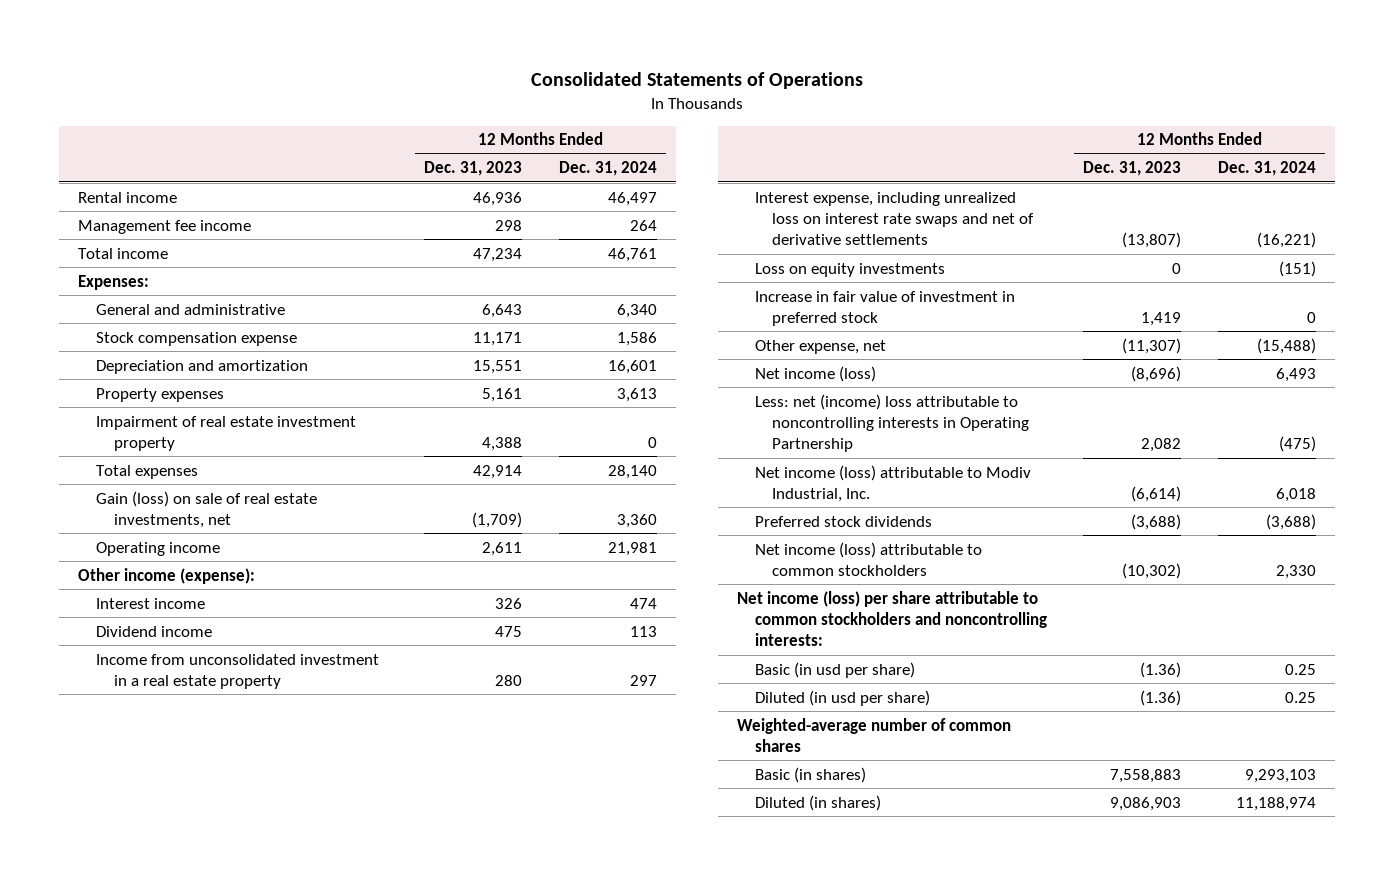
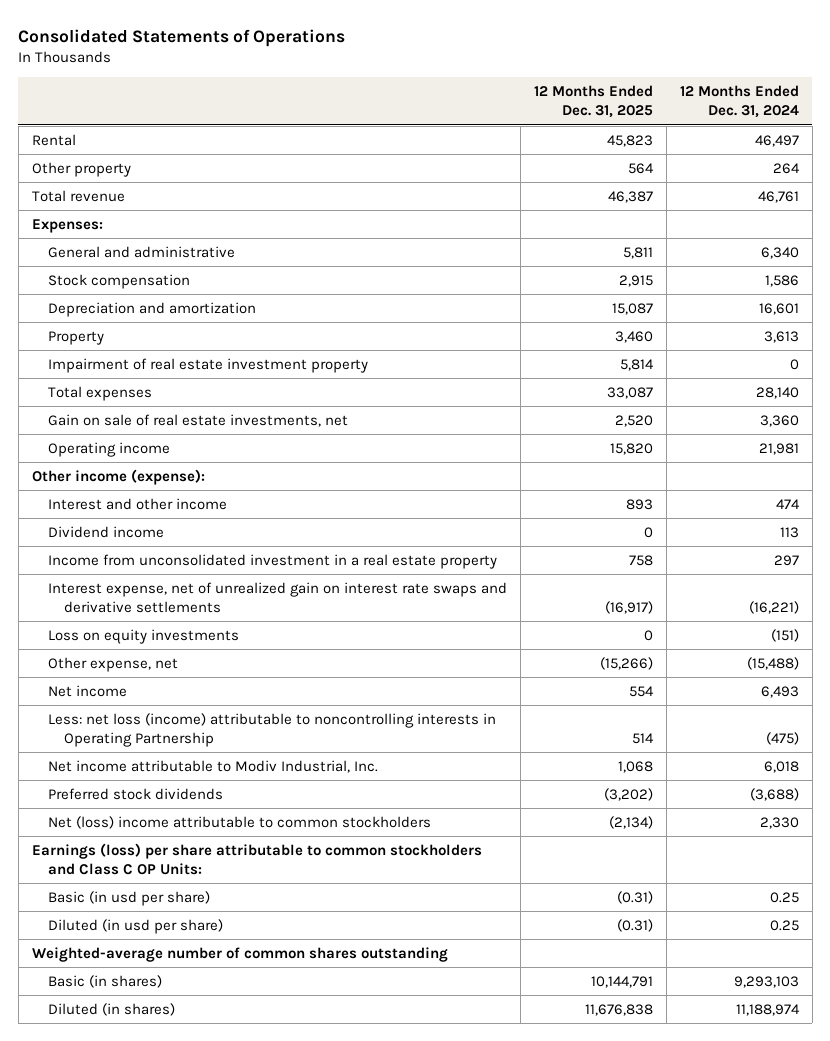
[424,161,523,177] Dec. 31, 2023 -> none
none -> [533,85,653,119] 12 Months Ended Dec. 31, 2025
[77,191,177,203] Rental income -> [31,134,76,147] Rental
[77,219,251,234] Management fee income -> [31,162,131,178] Other property
[77,247,168,259] Total income -> [31,190,125,203] Total revenue
[95,331,297,346] Stock compensation expense -> [47,274,190,290] Stock compensation
[95,387,224,402] Property expenses -> [47,331,104,346] Property
[95,490,317,528] Gain (loss) on sale of real estate investments, net -> [47,414,348,428] Gain on sale of real estate investments, net
[95,597,205,609] Interest income -> [47,498,227,511] Interest and other income
[754,191,1035,246] Interest expense, including unrealized loss on interest rate swaps and net of derivative settlements -> [47,582,507,613] Interest expense, net of unrealized gain on interest rate swaps and derivative settlements
[754,290,1015,326] Increase in fair value of investment in preferred stock -> none
[754,365,876,382] Net income (loss) -> [47,685,127,698] Net income
[754,393,1030,453] Less: net (income) loss attributable to noncontrolling interests in Operating Partnership -> [47,713,496,747] Less: net loss (income) attributable to noncontrolling interests in Operating Partnership
[754,464,1031,502] Net income (loss) attributable to Modiv Industrial, Inc. -> [47,760,378,774] Net income attributable to Modiv Industrial, Inc.
[754,541,982,576] Net income (loss) attributable to common stockholders -> [47,816,431,830] Net (loss) income attributable to common stockholders
[736,590,1047,647] Net income (loss) per share attributable to common stockholders and noncontrolling interests: -> [31,843,482,875] Earnings (loss) per share attributable to common stockholders and Class C OP Units:
[736,717,1011,752] Weighted-average number of common shares -> [31,947,448,963] Weighted-average number of common shares outstanding

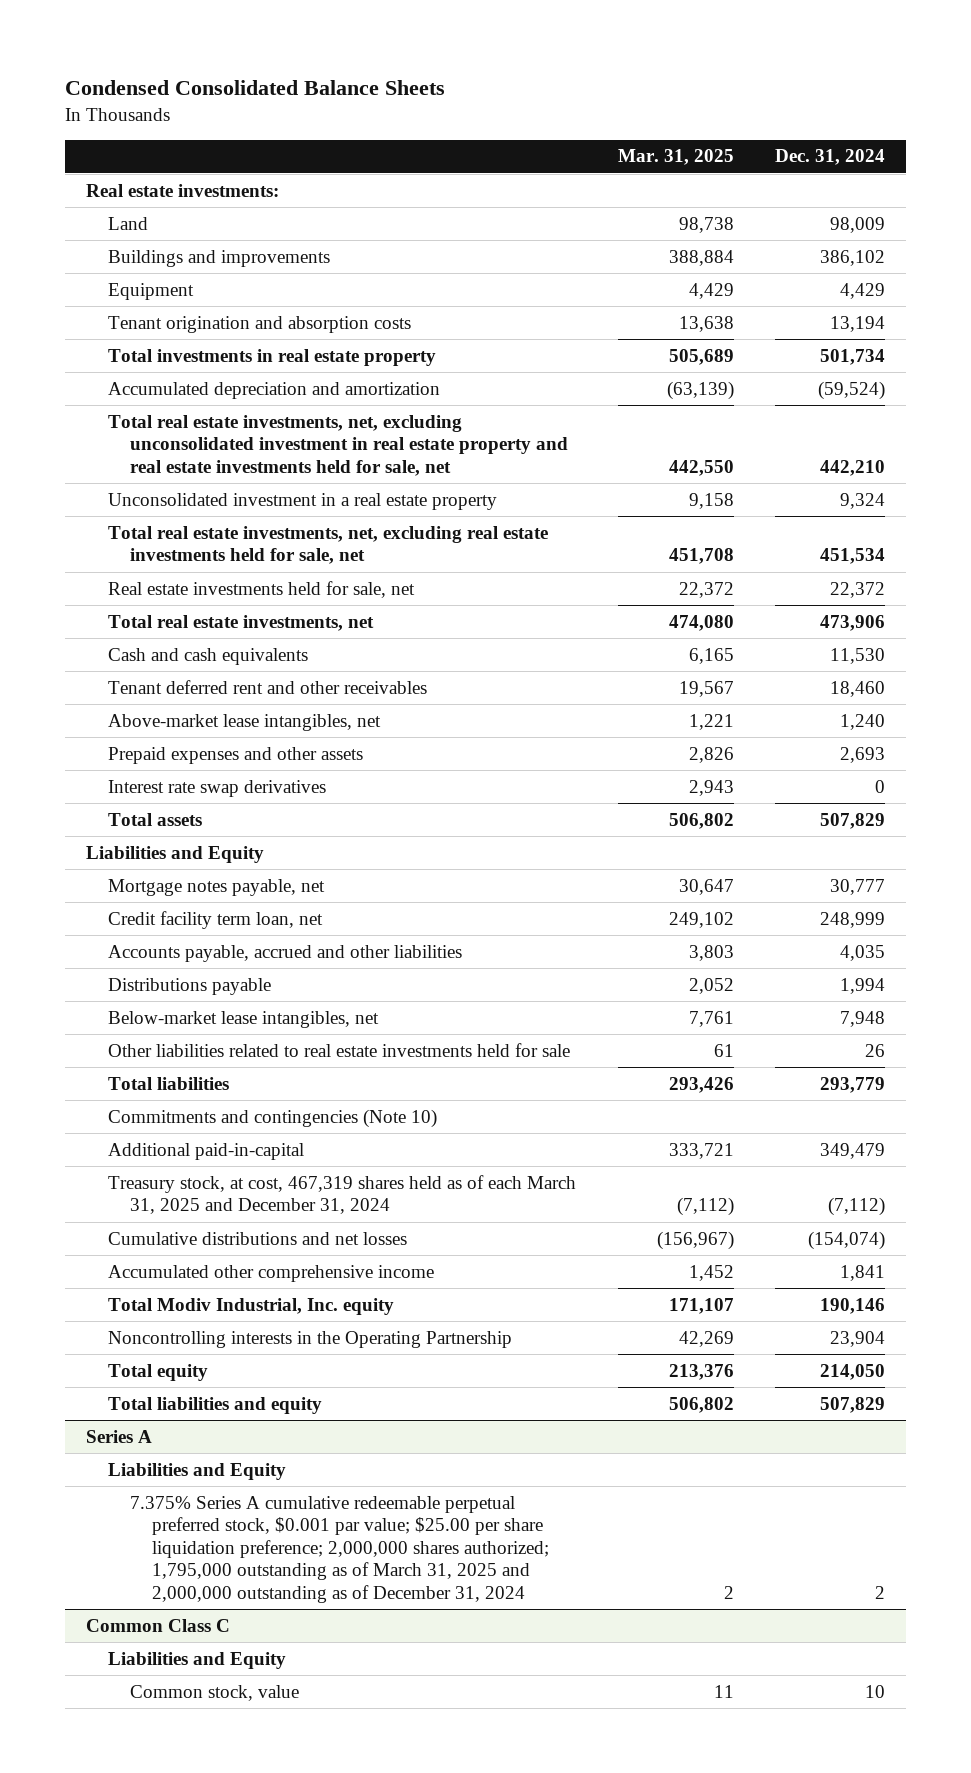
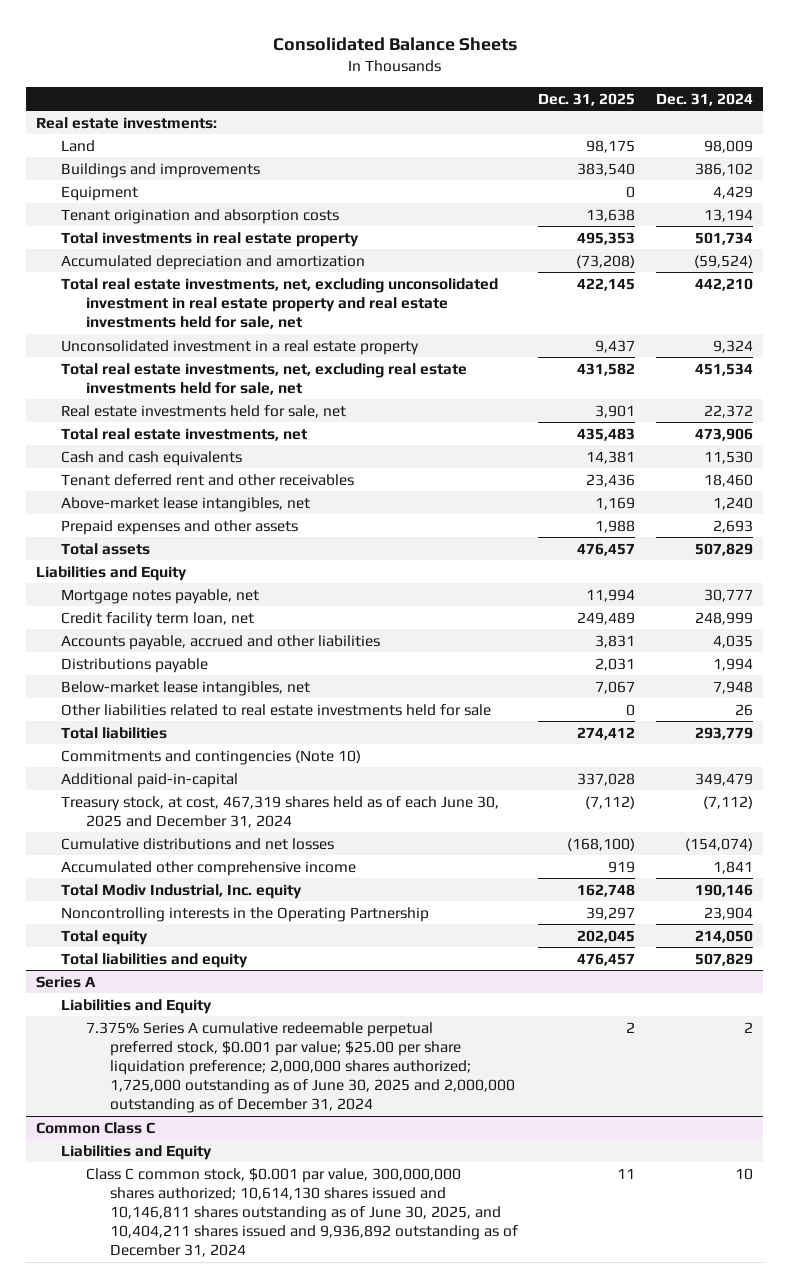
[65,79,446,95] Condensed Consolidated Balance Sheets -> [272,37,517,52] Consolidated Balance Sheets
[617,149,734,166] Mar. 31, 2025 -> none
none -> [538,92,636,106] Dec. 31, 2025
[107,779,326,797] Interest rate swap derivatives -> none
[107,1174,576,1215] Treasury stock, at cost, 467,319 shares held as of each March 31, 2025 and December 31, 2024 -> [60,795,499,828] Treasury stock, at cost, 467,319 shares held as of each June 30, 2025 and December 31, 2024
[129,1495,549,1603] 7.375% Series A cumulative redeemable perpetual preferred stock, $0.001 par value; $25.00 per share liquidation preference; 2,000,000 shares authorized; 1,795,000 outstanding as of March 31, 2025 and 2,000,000 outstanding as of December 31, 2024 -> [85,1021,516,1114] 7.375% Series A cumulative redeemable perpetual preferred stock, $0.001 par value; $25.00 per share liquidation preference; 2,000,000 shares authorized; 1,725,000 outstanding as of June 30, 2025 and 2,000,000 outstanding as of December 31, 2024
[129,1684,299,1701] Common stock, value -> [85,1167,519,1258] Class C common stock, $0.001 par value, 300,000,000 shares authorized; 10,614,130 shares issued and 10,146,811 shares outstanding as of June 30, 2025, and 10,404,211 shares issued and 9,936,892 outstanding as of December 31, 2024

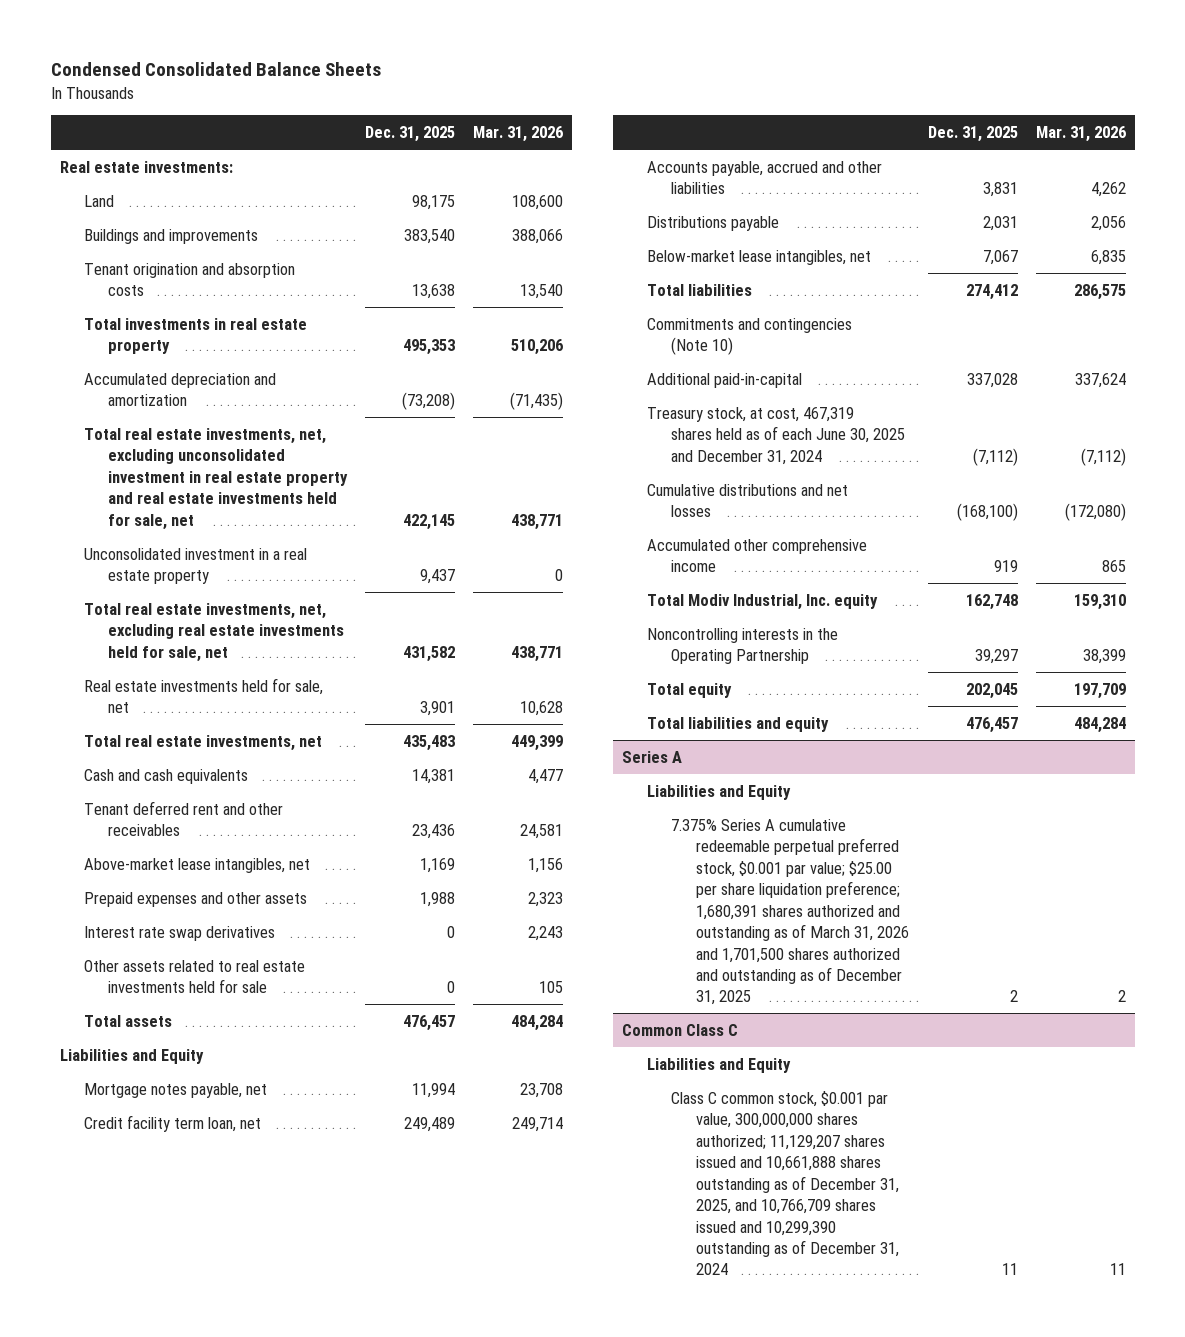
[272,37,517,52] Consolidated Balance Sheets -> [50,62,381,77] Condensed Consolidated Balance Sheets
[655,92,753,106] Dec. 31, 2024 -> none
none -> [473,126,564,143] Mar. 31, 2026
[60,185,138,201] Equipment -> none
none -> [84,925,276,941] Interest rate swap derivatives
none -> [84,959,306,994] Other assets related to real estate investments held for sale
[60,703,491,716] Other liabilities related to real estate investments held for sale -> none
[85,1021,516,1114] 7.375% Series A cumulative redeemable perpetual preferred stock, $0.001 par value; $25.00 per share liquidation preference; 2,000,000 shares authorized; 1,725,000 outstanding as of June 30, 2025 and 2,000,000 outstanding as of December 31, 2024 -> [671,818,909,1006] 7.375% Series A cumulative redeemable perpetual preferred stock, $0.001 par value; $25.00 per share liquidation preference; 1,680,391 shares authorized and outstanding as of March 31, 2026 and 1,701,500 shares authorized and outstanding as of December 31, 2025
[85,1167,519,1258] Class C common stock, $0.001 par value, 300,000,000 shares authorized; 10,614,130 shares issued and 10,146,811 shares outstanding as of June 30, 2025, and 10,404,211 shares issued and 9,936,892 outstanding as of December 31, 2024 -> [671,1090,899,1276] Class C common stock, $0.001 par value, 300,000,000 shares authorized; 11,129,207 shares issued and 10,661,888 shares outstanding as of December 31, 2025, and 10,766,709 shares issued and 10,299,390 outstanding as of December 31, 2024

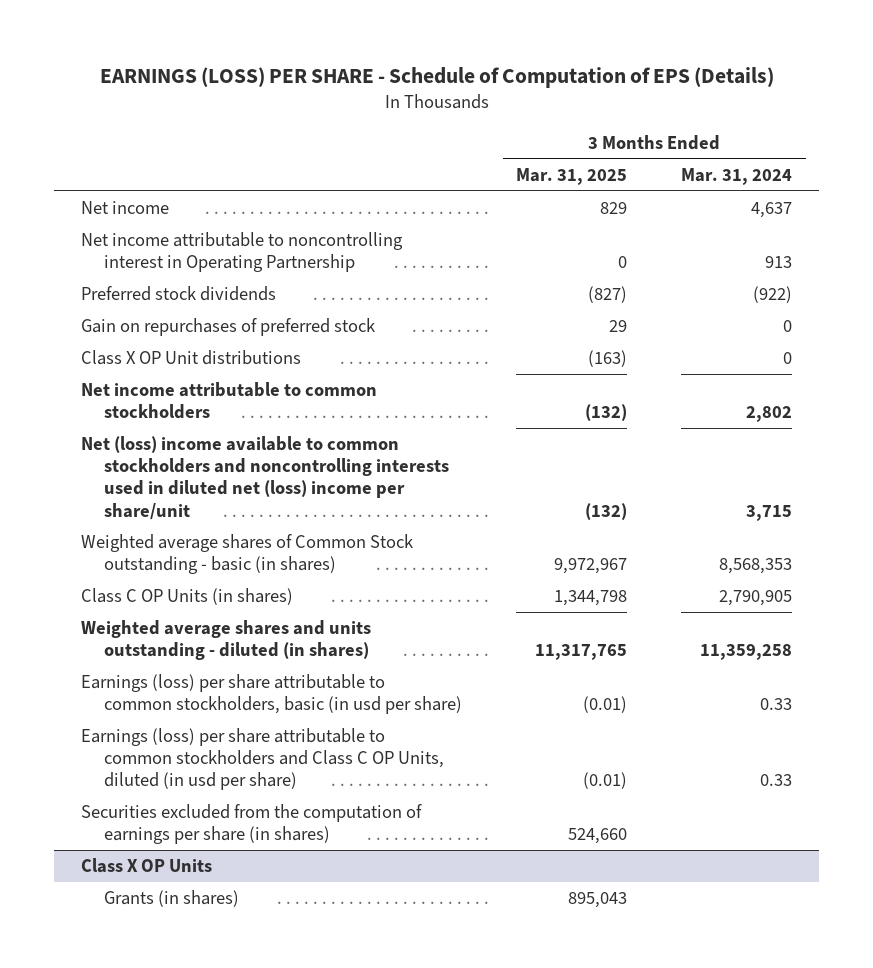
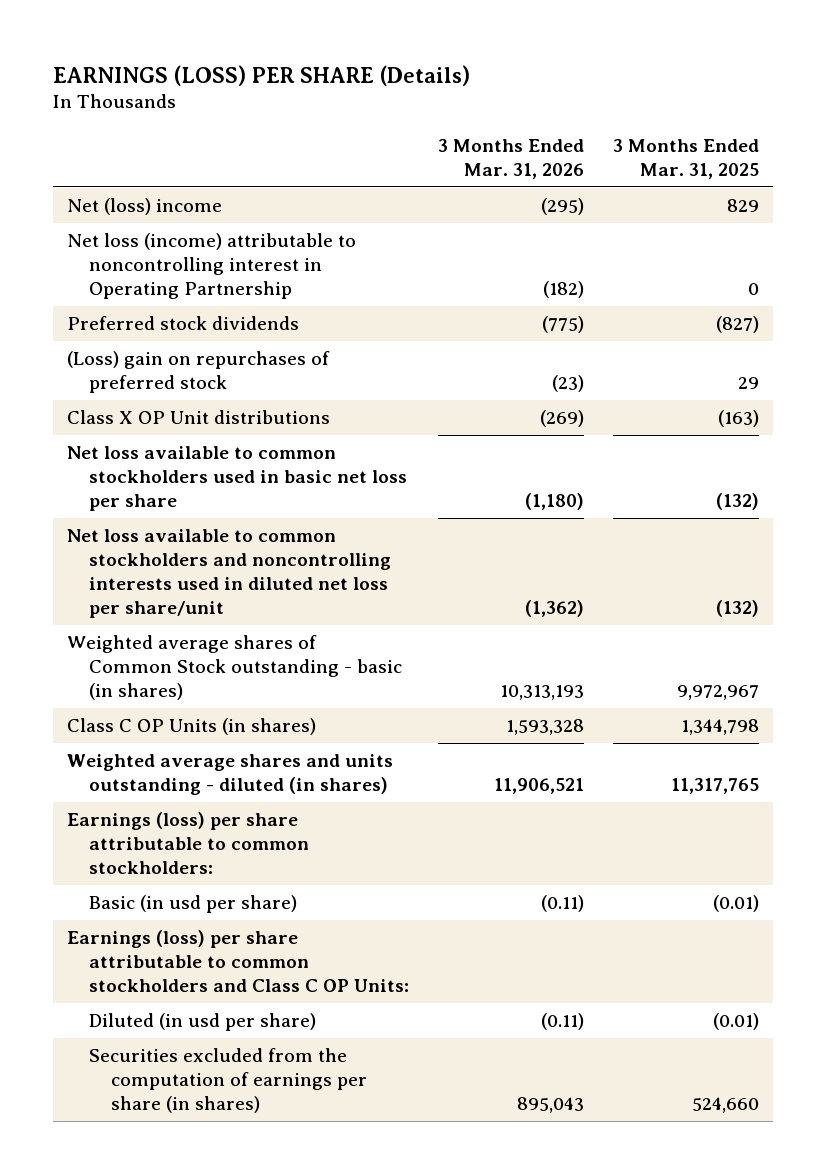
[99,67,774,89] EARNINGS (LOSS) PER SHARE - Schedule of Computation of EPS (Details) -> [52,64,470,86] EARNINGS (LOSS) PER SHARE (Details)
[681,167,793,185] Mar. 31, 2024 -> none
none -> [437,138,584,179] 3 Months Ended Mar. 31, 2026
[81,201,170,215] Net income -> [67,198,223,216] Net (loss) income
[81,232,404,273] Net income attributable to noncontrolling interest in Operating Partnership -> [67,233,357,299] Net loss (income) attributable to noncontrolling interest in Operating Partnership
[81,318,376,337] Gain on repurchases of preferred stock -> [67,351,331,394] (Loss) gain on repurchases of preferred stock
[81,382,378,420] Net income attributable to common stockholders -> [67,446,407,511] Net loss available to common stockholders used in basic net loss per share
[81,436,450,520] Net (loss) income available to common stockholders and noncontrolling interests used in diluted net (loss) income per share/unit -> [67,529,391,618] Net loss available to common stockholders and noncontrolling interests used in diluted net loss per share/unit
none -> [67,812,309,874] Earnings (loss) per share attributable to common stockholders:
[81,674,463,715] Earnings (loss) per share attributable to common stockholders, basic (in usd per share) -> [88,895,297,914] Basic (in usd per share)
none -> [67,930,409,992] Earnings (loss) per share attributable to common stockholders and Class C OP Units:
[81,728,445,791] Earnings (loss) per share attributable to common stockholders and Class C OP Units, diluted (in usd per share) -> [88,1013,316,1032] Diluted (in usd per share)
[81,858,213,874] Class X OP Units -> none
[104,890,240,908] Grants (in shares) -> none

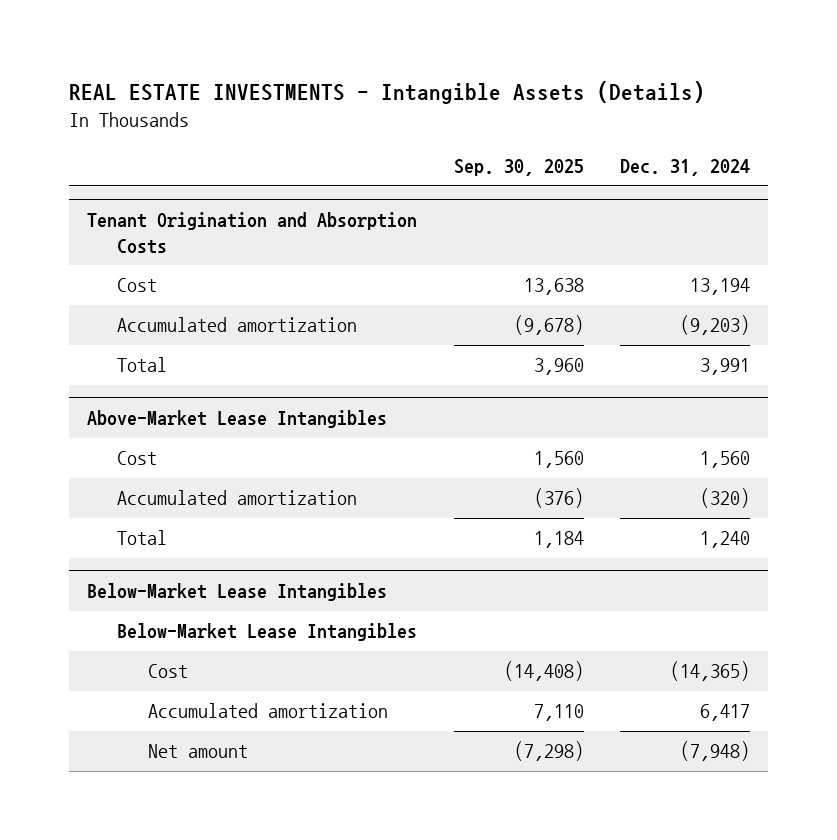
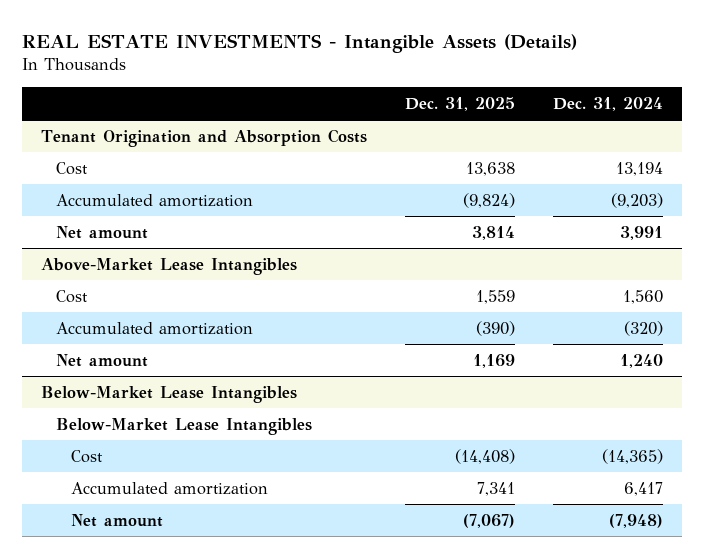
[453,158,584,176] Sep. 30, 2025 -> none
none -> [404,96,515,111] Dec. 31, 2025
[117,357,168,373] Total -> [55,225,148,239] Net amount
[117,530,168,546] Total -> [55,353,148,367] Net amount

